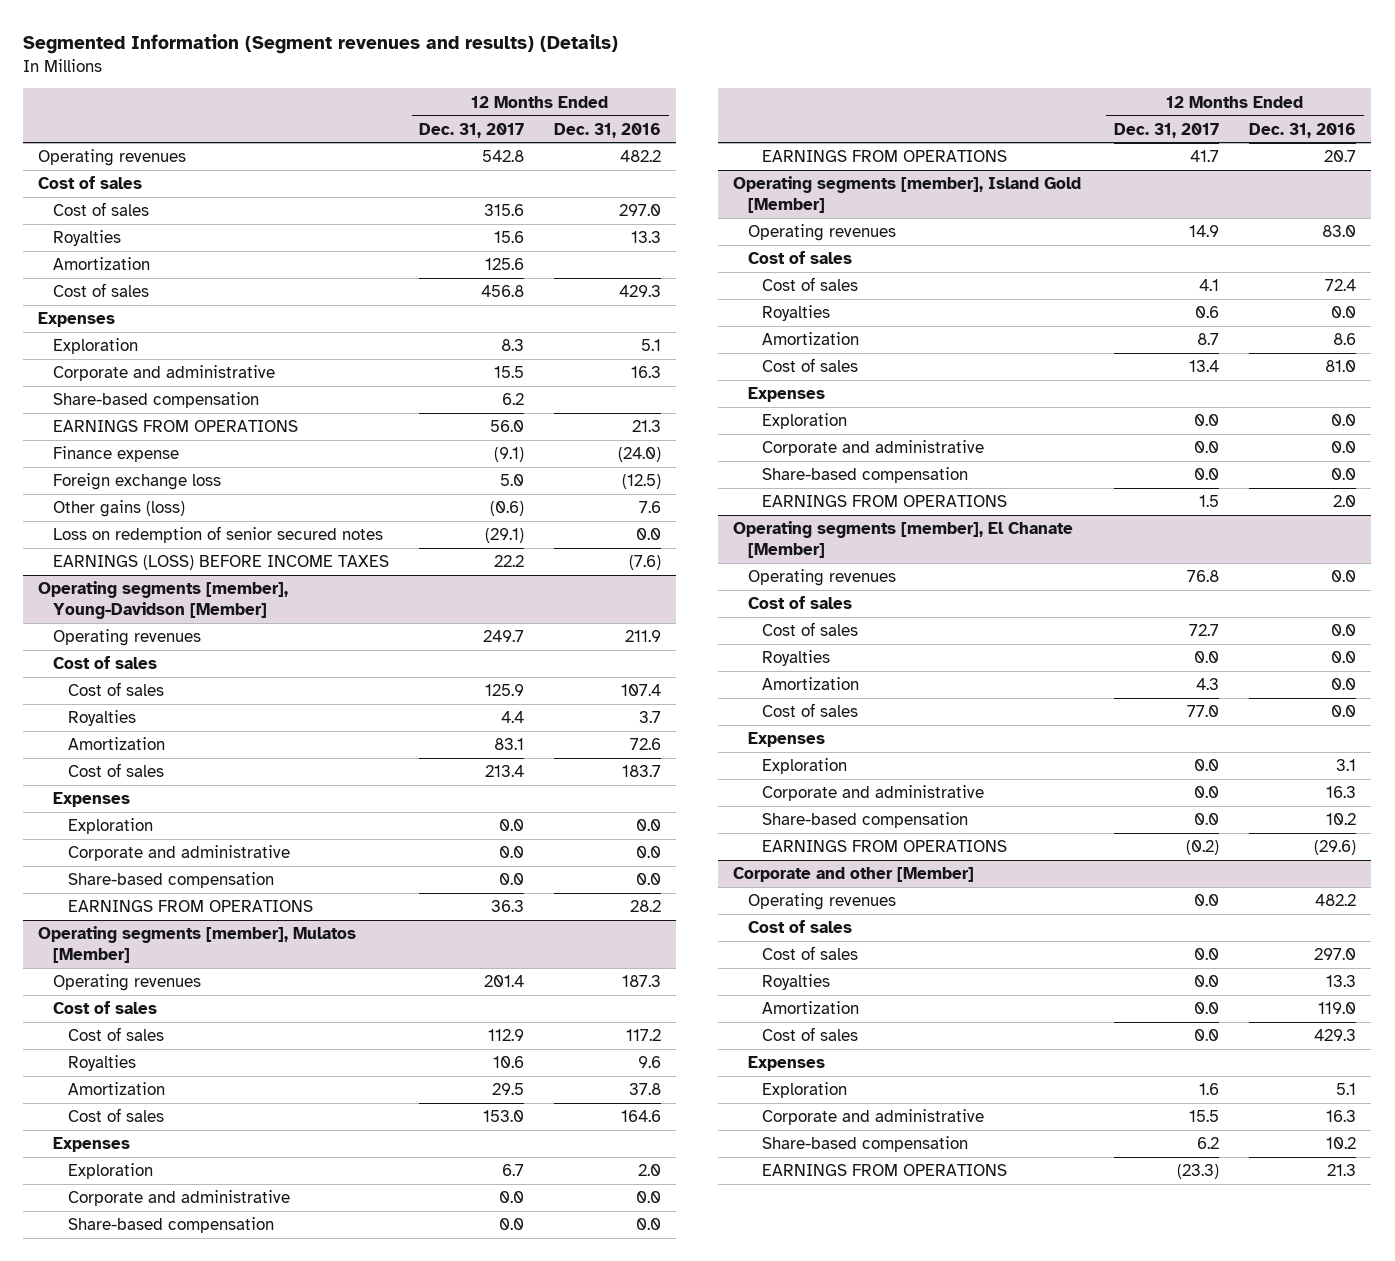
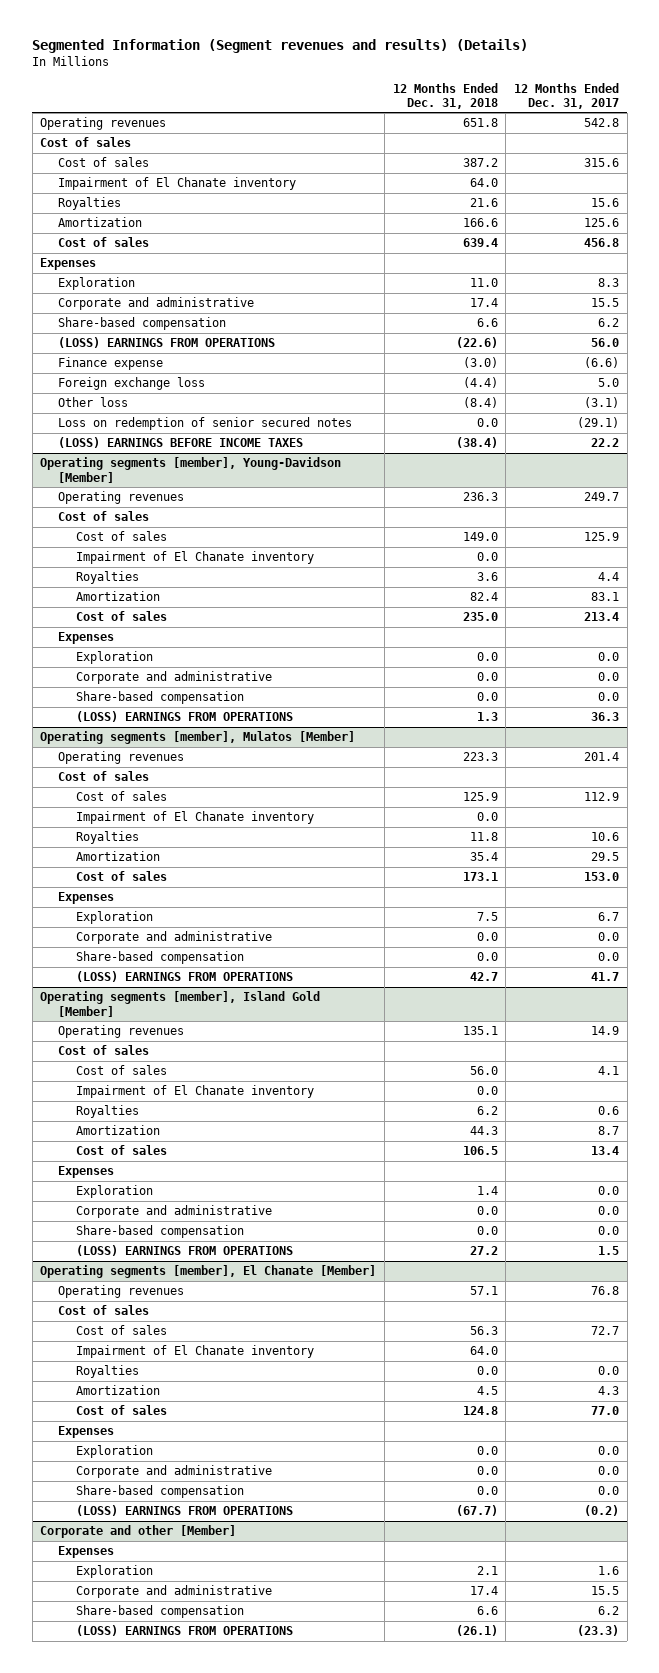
[554,122,662,138] Dec. 31, 2016 -> none
none -> [392,82,498,109] 12 Months Ended Dec. 31, 2018
none -> [58,177,297,191] Impairment of El Chanate inventory
[52,420,298,433] EARNINGS FROM OPERATIONS -> [58,337,276,349] (LOSS) EARNINGS FROM OPERATIONS
[494,447,525,463] (9.1) -> [583,357,619,369] (6.6)
[52,500,185,518] Other gains (loss) -> [58,397,129,408] Other loss
[490,501,525,517] (0.6) -> [583,397,619,409] (3.1)
[52,555,389,571] EARNINGS (LOSS) BEFORE INCOME TAXES -> [58,437,304,449] (LOSS) EARNINGS BEFORE INCOME TAXES
none -> [75,551,314,565] Impairment of El Chanate inventory
[67,900,313,913] EARNINGS FROM OPERATIONS -> [75,711,293,723] (LOSS) EARNINGS FROM OPERATIONS
none -> [75,811,314,825] Impairment of El Chanate inventory
[762,150,1008,163] EARNINGS FROM OPERATIONS -> [75,971,293,983] (LOSS) EARNINGS FROM OPERATIONS
none -> [75,1085,314,1099] Impairment of El Chanate inventory
[762,495,1008,508] EARNINGS FROM OPERATIONS -> [75,1245,293,1257] (LOSS) EARNINGS FROM OPERATIONS
none -> [75,1345,314,1359] Impairment of El Chanate inventory
[762,840,1008,853] EARNINGS FROM OPERATIONS -> [75,1505,293,1517] (LOSS) EARNINGS FROM OPERATIONS
[747,893,896,911] Operating revenues -> none
[747,920,852,934] Cost of sales -> none
[762,946,859,961] Cost of sales -> none
[762,974,831,991] Royalties -> none
[762,1001,860,1015] Amortization -> none
[762,1027,859,1042] Cost of sales -> none
[762,1164,1008,1177] EARNINGS FROM OPERATIONS -> [75,1625,293,1637] (LOSS) EARNINGS FROM OPERATIONS

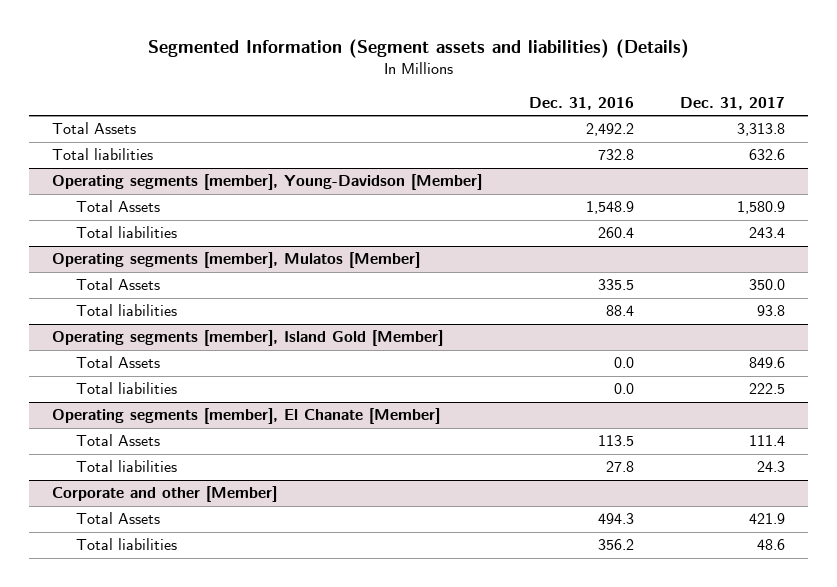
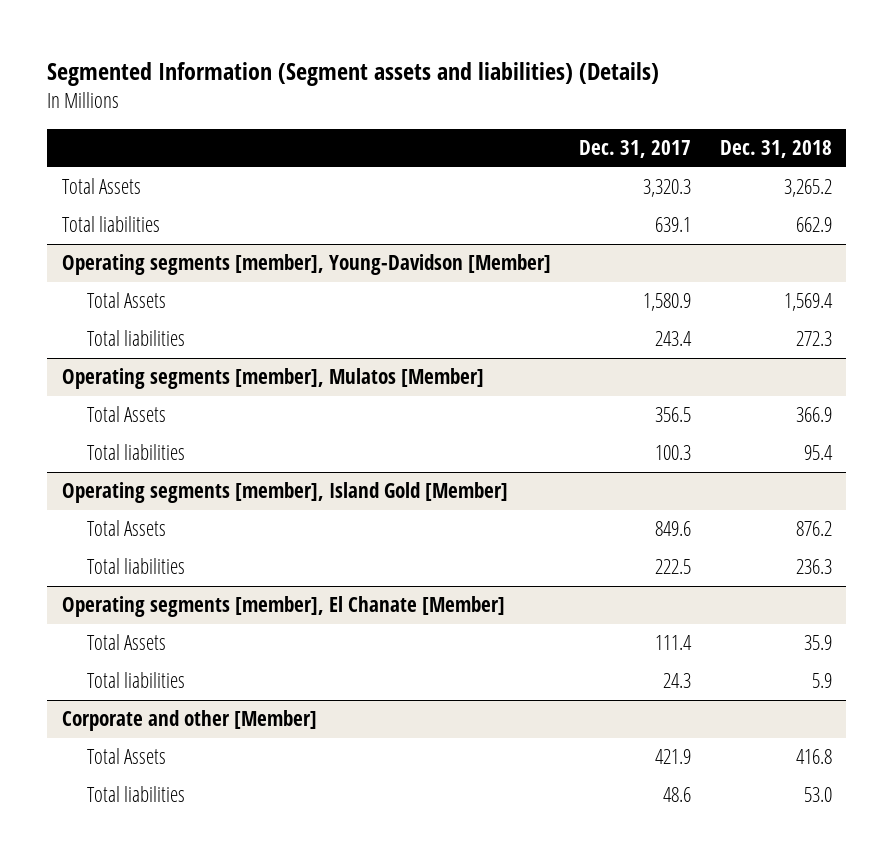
[528,96,634,110] Dec. 31, 2016 -> none
none -> [719,140,832,159] Dec. 31, 2018
[736,123,785,137] 3,313.8 -> [643,179,692,198] 3,320.3
[748,149,785,161] 632.6 -> [655,217,692,233] 639.1
[748,279,785,291] 350.0 -> [655,407,692,423] 356.5
[756,305,785,317] 93.8 -> [655,445,692,461] 100.3

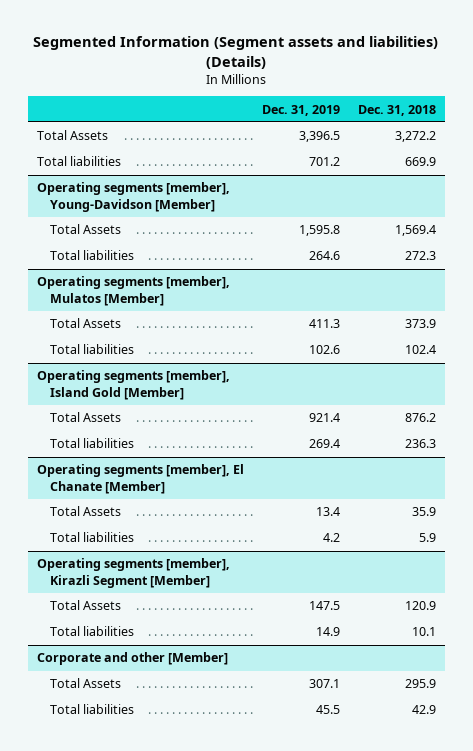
[579,140,692,159] Dec. 31, 2017 -> none
none -> [261,104,340,116] Dec. 31, 2019
[783,179,832,198] 3,265.2 -> [394,131,436,143] 3,272.2
[795,217,832,233] 662.9 -> [404,157,436,167] 669.9
[795,407,832,423] 366.9 -> [404,319,436,329] 373.9
[803,445,833,461] 95.4 -> [404,345,436,355] 102.4
none -> [36,558,230,588] Operating segments [member], Kirazli Segment [Member]
none -> [50,600,122,611] Total Assets
none -> [50,626,135,637] Total liabilities
[795,749,832,765] 416.8 -> [404,679,436,689] 295.9
[803,787,832,803] 53.0 -> [411,705,436,715] 42.9

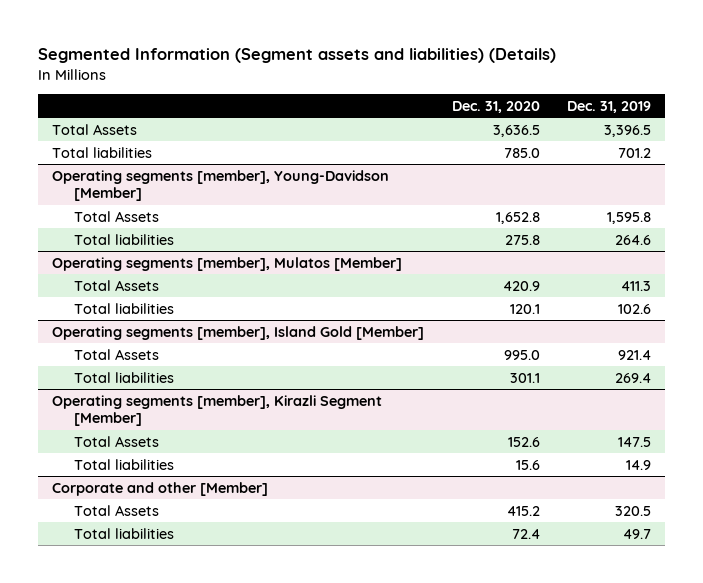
[357,104,436,116] Dec. 31, 2018 -> none
none -> [451,100,540,113] Dec. 31, 2020
[36,464,244,494] Operating segments [member], El Chanate [Member] -> none
[50,506,122,517] Total Assets -> none
[50,532,135,543] Total liabilities -> none
[308,679,340,689] 307.1 -> [615,505,652,516] 320.5
[315,705,340,715] 45.5 -> [623,528,652,539] 49.7

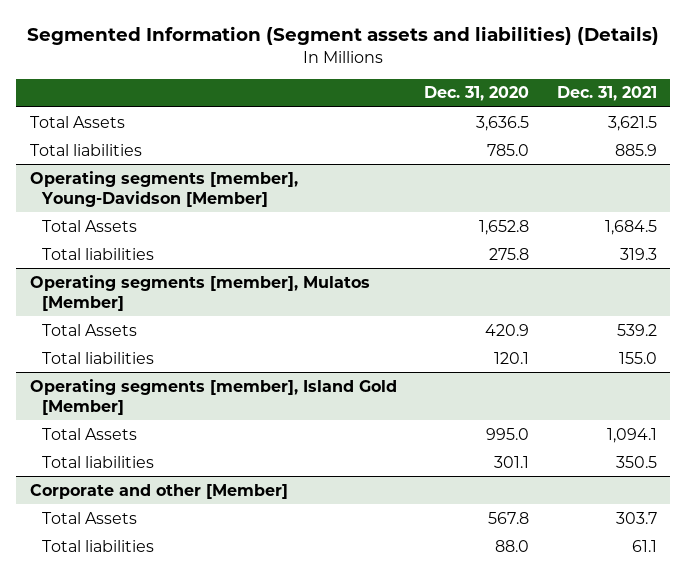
[567,100,652,113] Dec. 31, 2019 -> none
none -> [556,86,657,102] Dec. 31, 2021
[52,394,383,426] Operating segments [member], Kirazli Segment [Member] -> none
[73,435,159,447] Total Assets -> none
[73,458,174,470] Total liabilities -> none
[506,505,540,516] 415.2 -> [488,511,530,524] 567.8
[511,528,540,539] 72.4 -> [495,539,530,552] 88.0

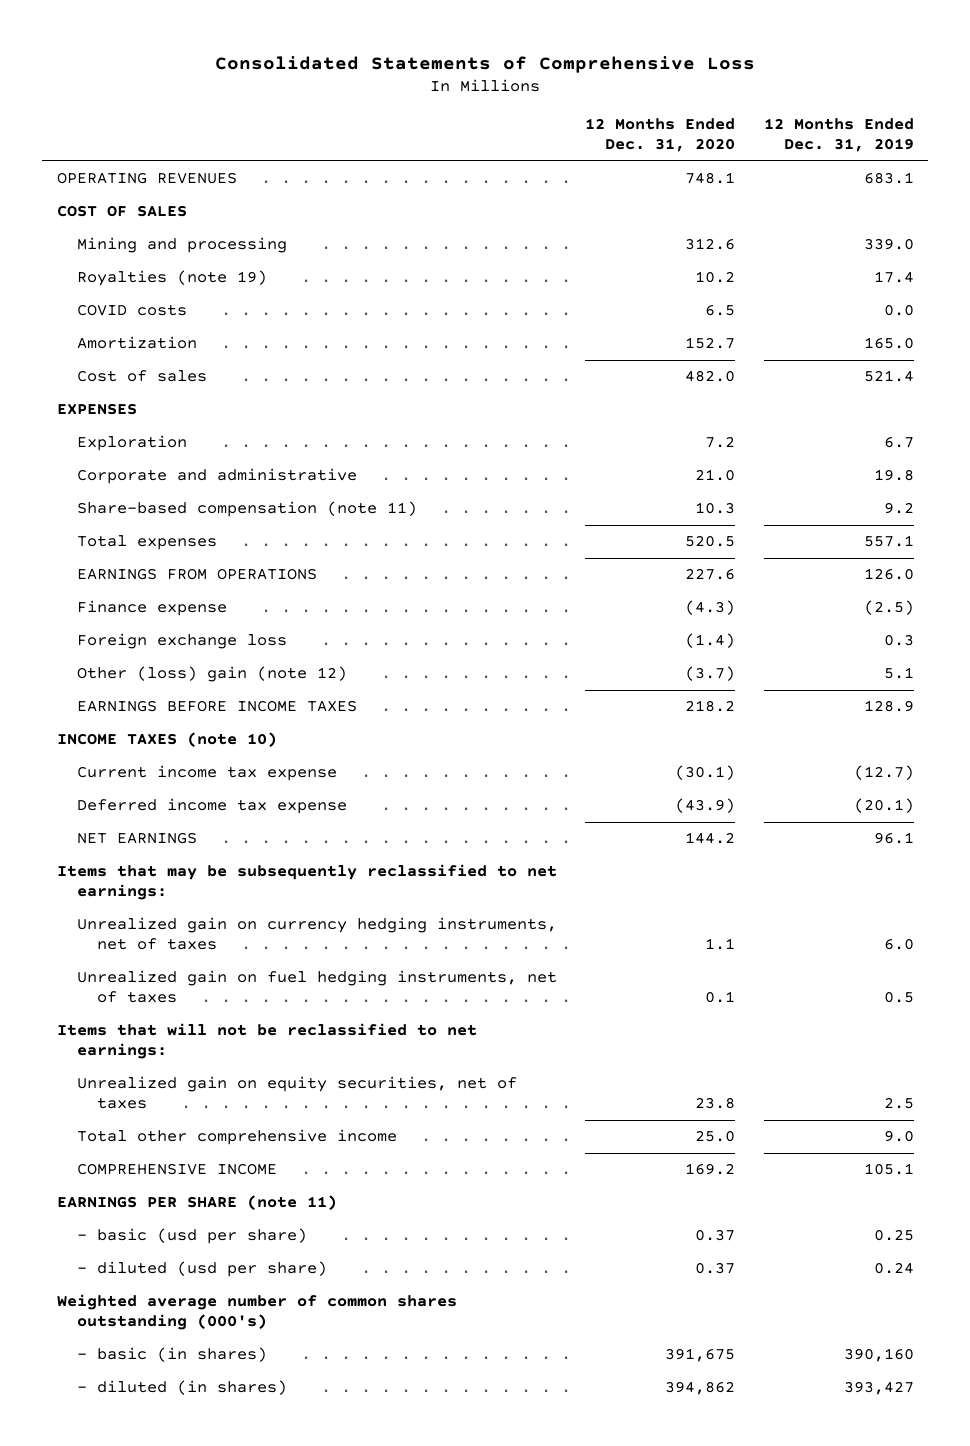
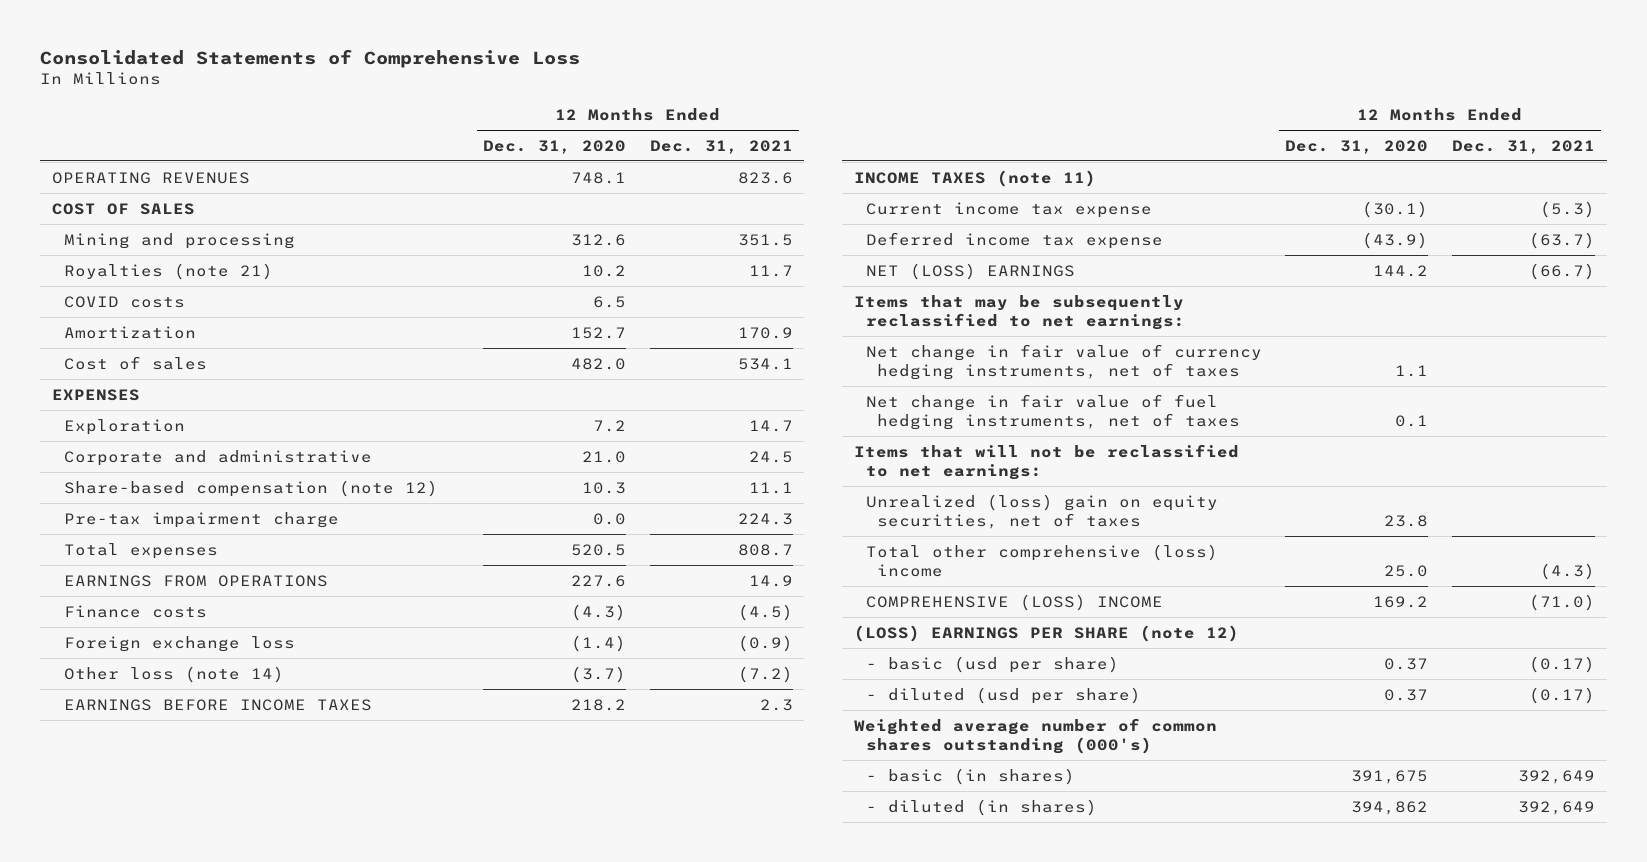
[763,118,914,153] 12 Months Ended Dec. 31, 2019 -> none
none -> [649,139,793,154] Dec. 31, 2021
[76,270,267,287] Royalties (note 19) -> [63,262,273,280] Royalties (note 21)
[76,501,417,518] Share-based compensation (note 11) -> [63,479,438,497] Share-based compensation (note 12)
none -> [63,511,339,528] Pre-tax impairment charge
[76,600,227,617] Finance expense -> [63,604,207,618] Finance costs
[76,666,347,683] Other (loss) gain (note 12) -> [63,665,284,683] Other loss (note 14)
[56,732,277,748] INCOME TAXES (note 10) -> [854,169,1097,187] INCOME TAXES (note 11)
[76,832,197,845] NET EARNINGS -> [865,262,1075,280] NET (LOSS) EARNINGS
[76,917,557,951] Unrealized gain on currency hedging instruments, net of taxes -> [865,343,1262,380] Net change in fair value of currency hedging instruments, net of taxes
[76,970,557,1004] Unrealized gain on fuel hedging instruments, net of taxes -> [865,393,1240,430] Net change in fair value of fuel hedging instruments, net of taxes
[76,1076,517,1110] Unrealized gain on equity securities, net of taxes -> [865,493,1218,529] Unrealized (loss) gain on equity securities, net of taxes
[76,1129,397,1146] Total other comprehensive income -> [865,543,1218,577] Total other comprehensive (loss) income
[76,1163,277,1176] COMPREHENSIVE INCOME -> [865,593,1163,611] COMPREHENSIVE (LOSS) INCOME
[56,1195,337,1211] EARNINGS PER SHARE (note 11) -> [854,624,1240,642] (LOSS) EARNINGS PER SHARE (note 12)

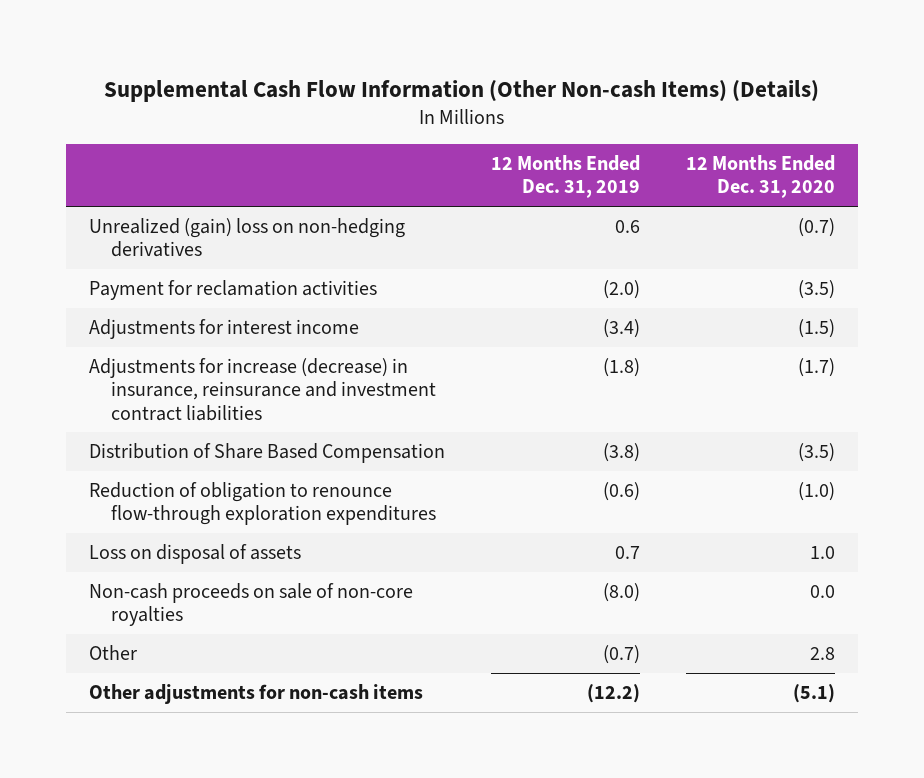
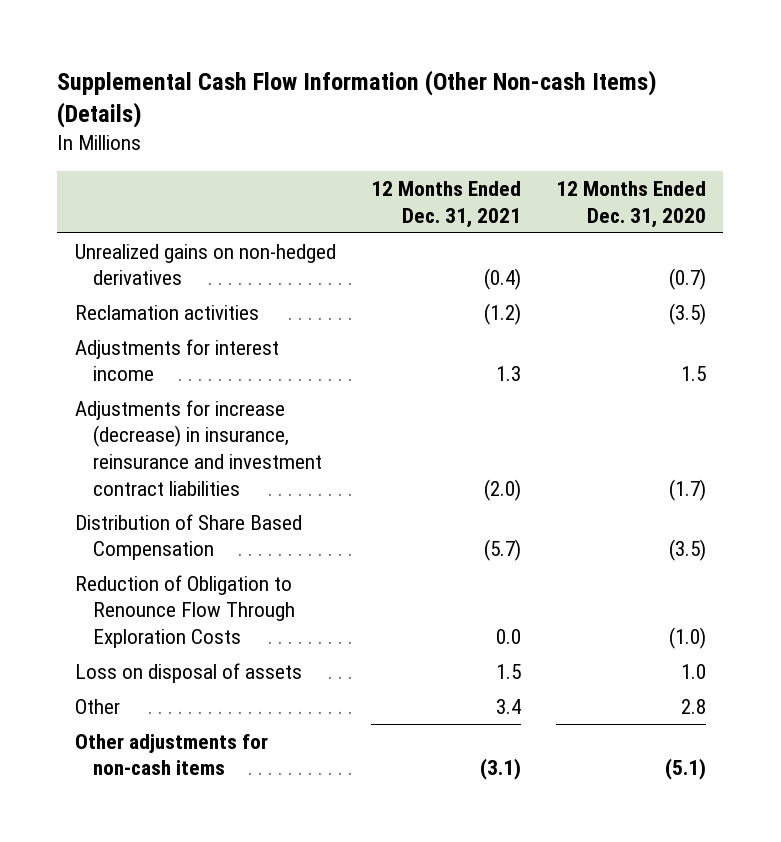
[491,155,641,199] 12 Months Ended Dec. 31, 2019 -> none
none -> [370,181,521,228] 12 Months Ended Dec. 31, 2021
[89,218,406,258] Unrealized (gain) loss on non-hedging derivatives -> [74,243,336,286] Unrealized gains on non-hedged derivatives
[89,280,378,301] Payment for reclamation activities -> [74,304,259,320] Reclamation activities
[798,319,836,339] (1.5) -> [680,366,706,382] 1.5
[89,482,437,526] Reduction of obligation to renounce flow-through exploration expenditures -> [74,574,295,648] Reduction of Obligation to Renounce Flow Through Exploration Costs
[89,583,414,627] Non-cash proceeds on sale of non-core royalties -> none

